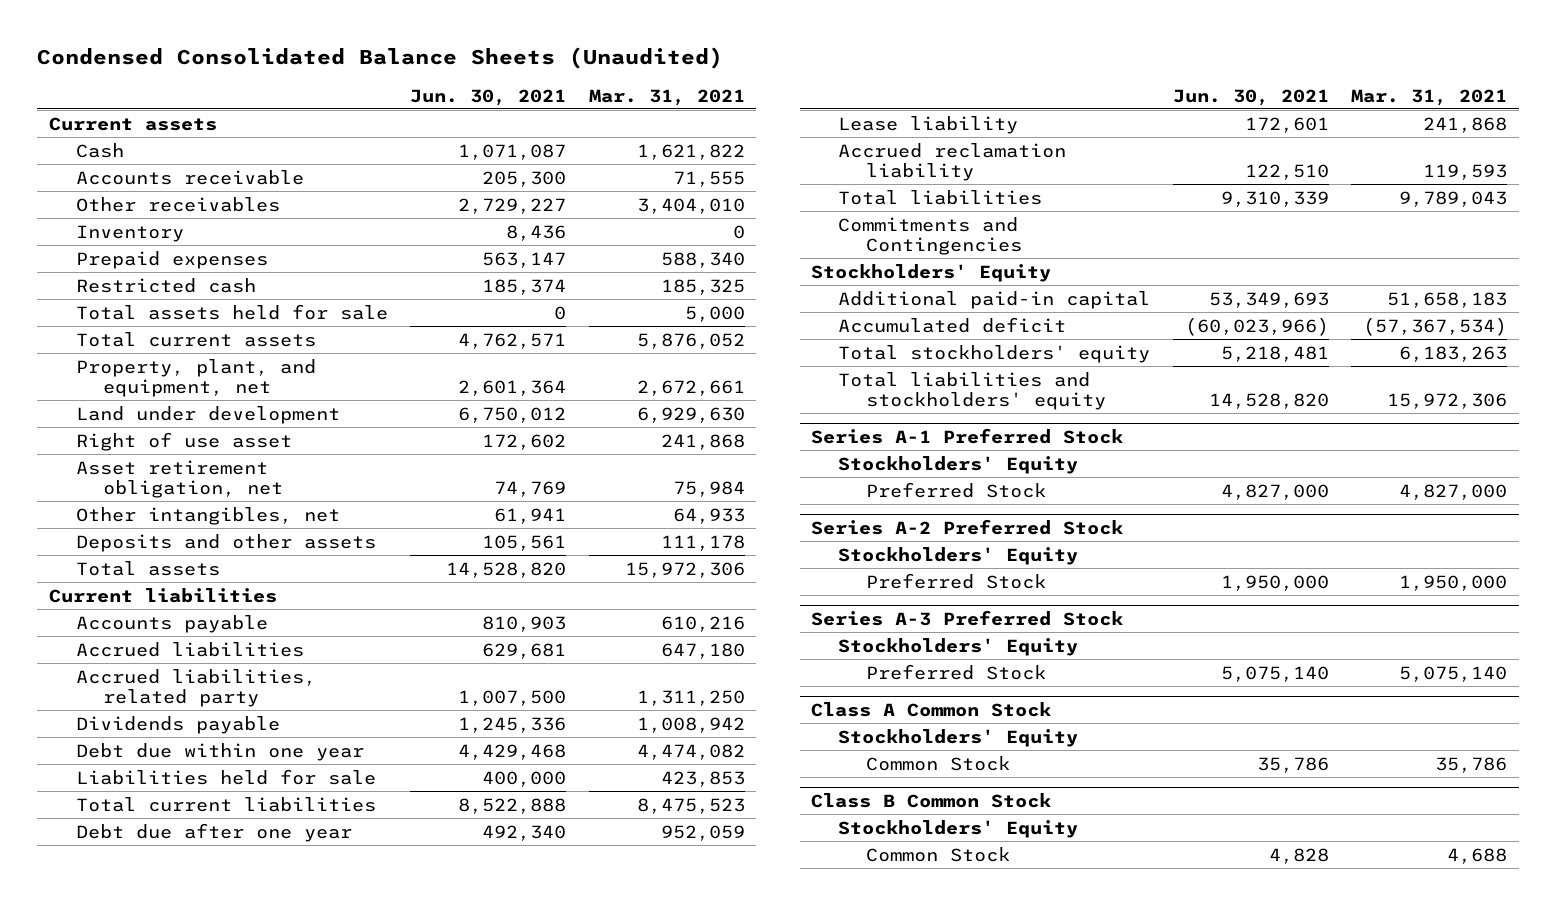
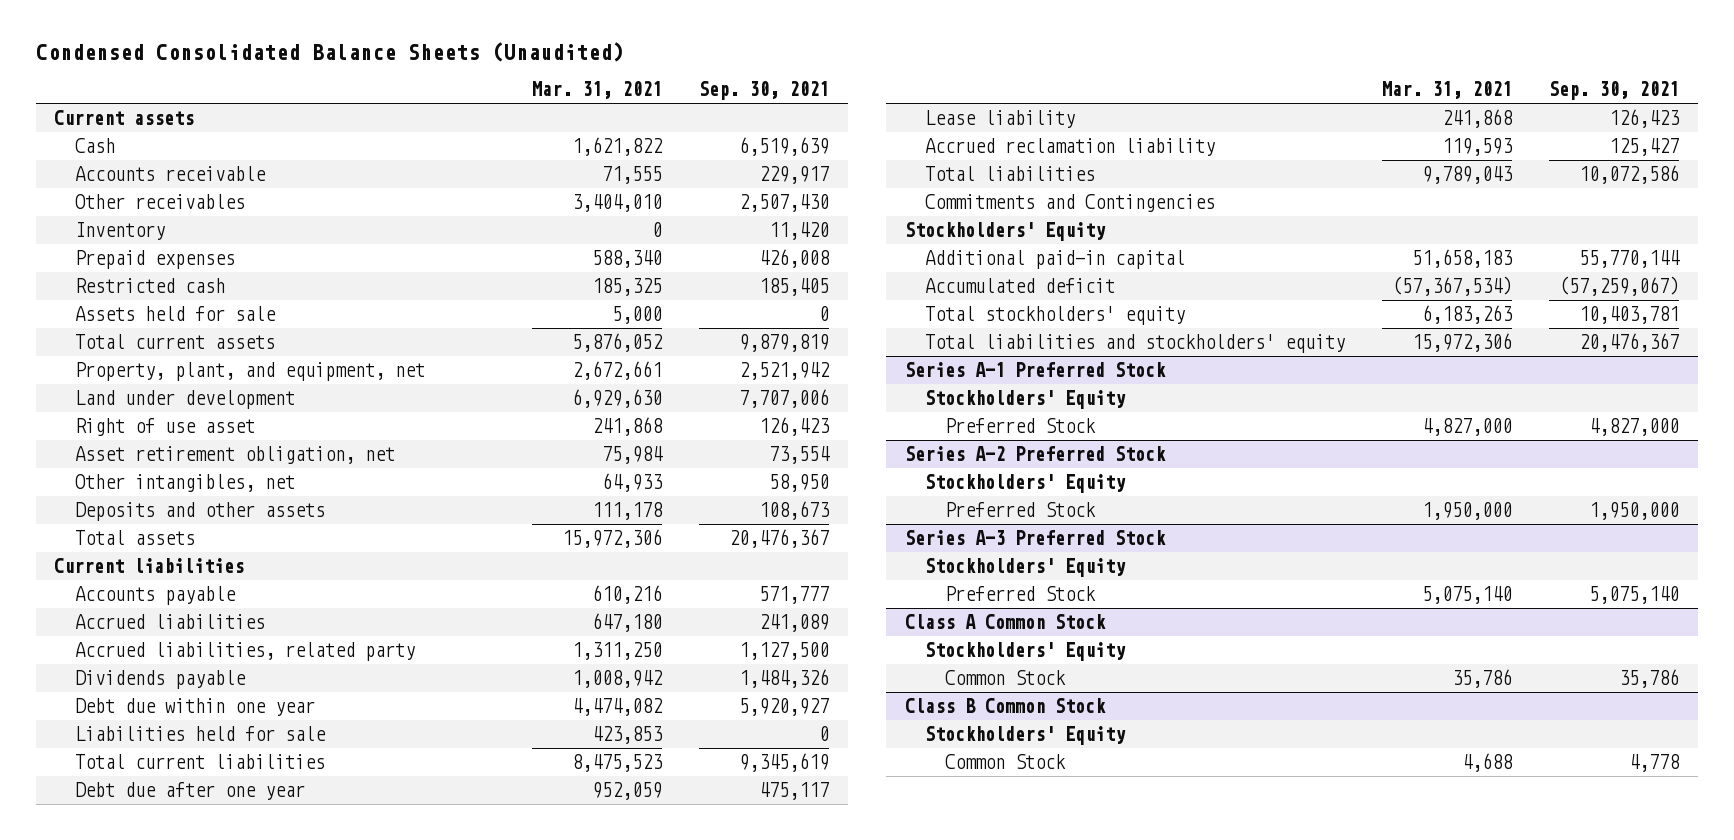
[410,88,567,106] Jun. 30, 2021 -> none
none -> [699,81,830,101] Sep. 30, 2021
[75,303,388,320] Total assets held for sale -> [74,306,276,322] Assets held for sale

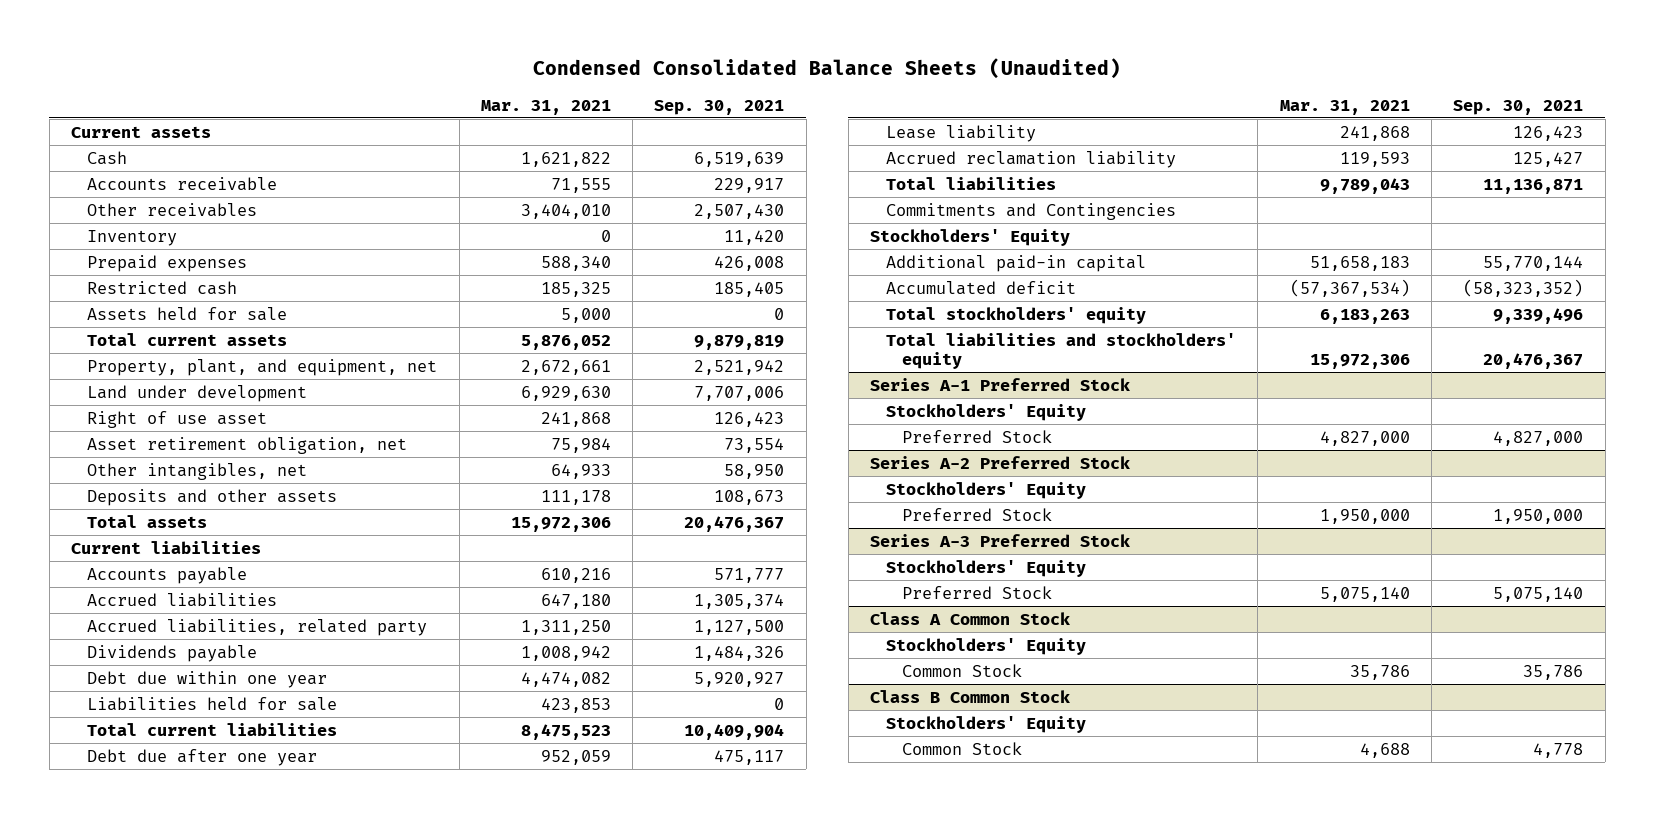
[759,614,830,633] 241,089 -> [694,593,785,609] 1,305,374
[739,753,830,773] 9,345,619 -> [684,723,785,740] 10,409,904
[1579,165,1680,185] 10,072,586 -> [1483,178,1584,194] 11,136,871
[1559,276,1680,297] (57,259,067) -> [1463,278,1584,297] (58,323,352)
[1579,306,1680,325] 10,403,781 -> [1493,307,1584,324] 9,339,496

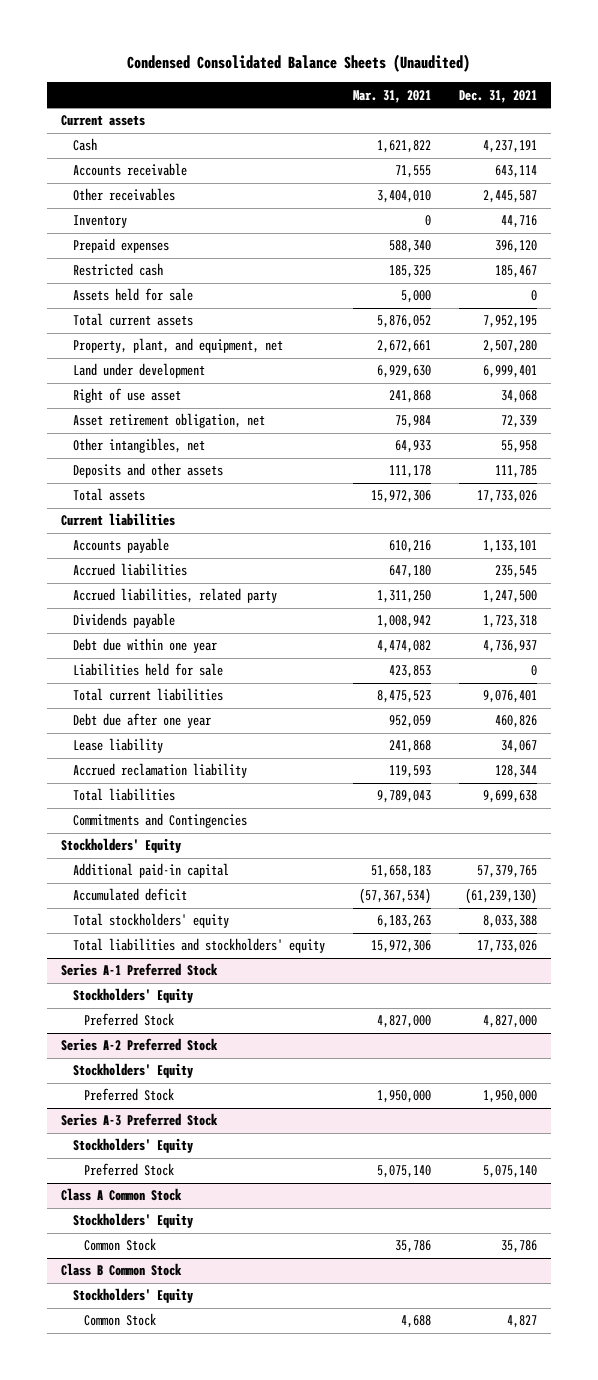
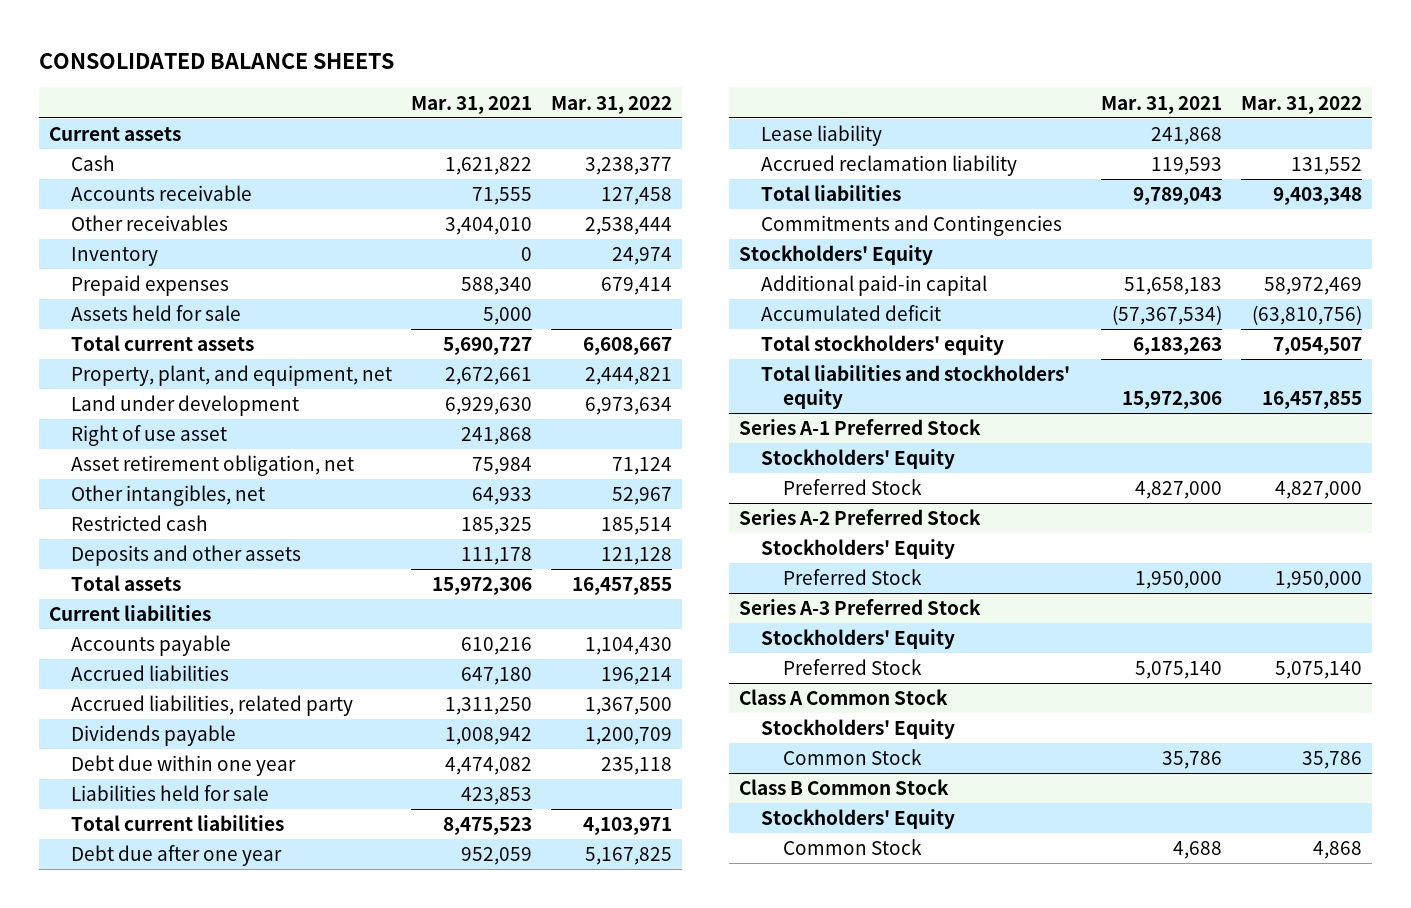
[126,54,470,73] Condensed Consolidated Balance Sheets (Unaudited) -> [39,52,395,69] CONSOLIDATED BALANCE SHEETS
[458,89,537,103] Dec. 31, 2021 -> none
none -> [551,95,673,114] Mar. 31, 2022
[376,315,431,329] 5,876,052 -> [443,337,533,356] 5,690,727
[72,263,163,277] Restricted cash -> [71,515,209,532] Restricted cash

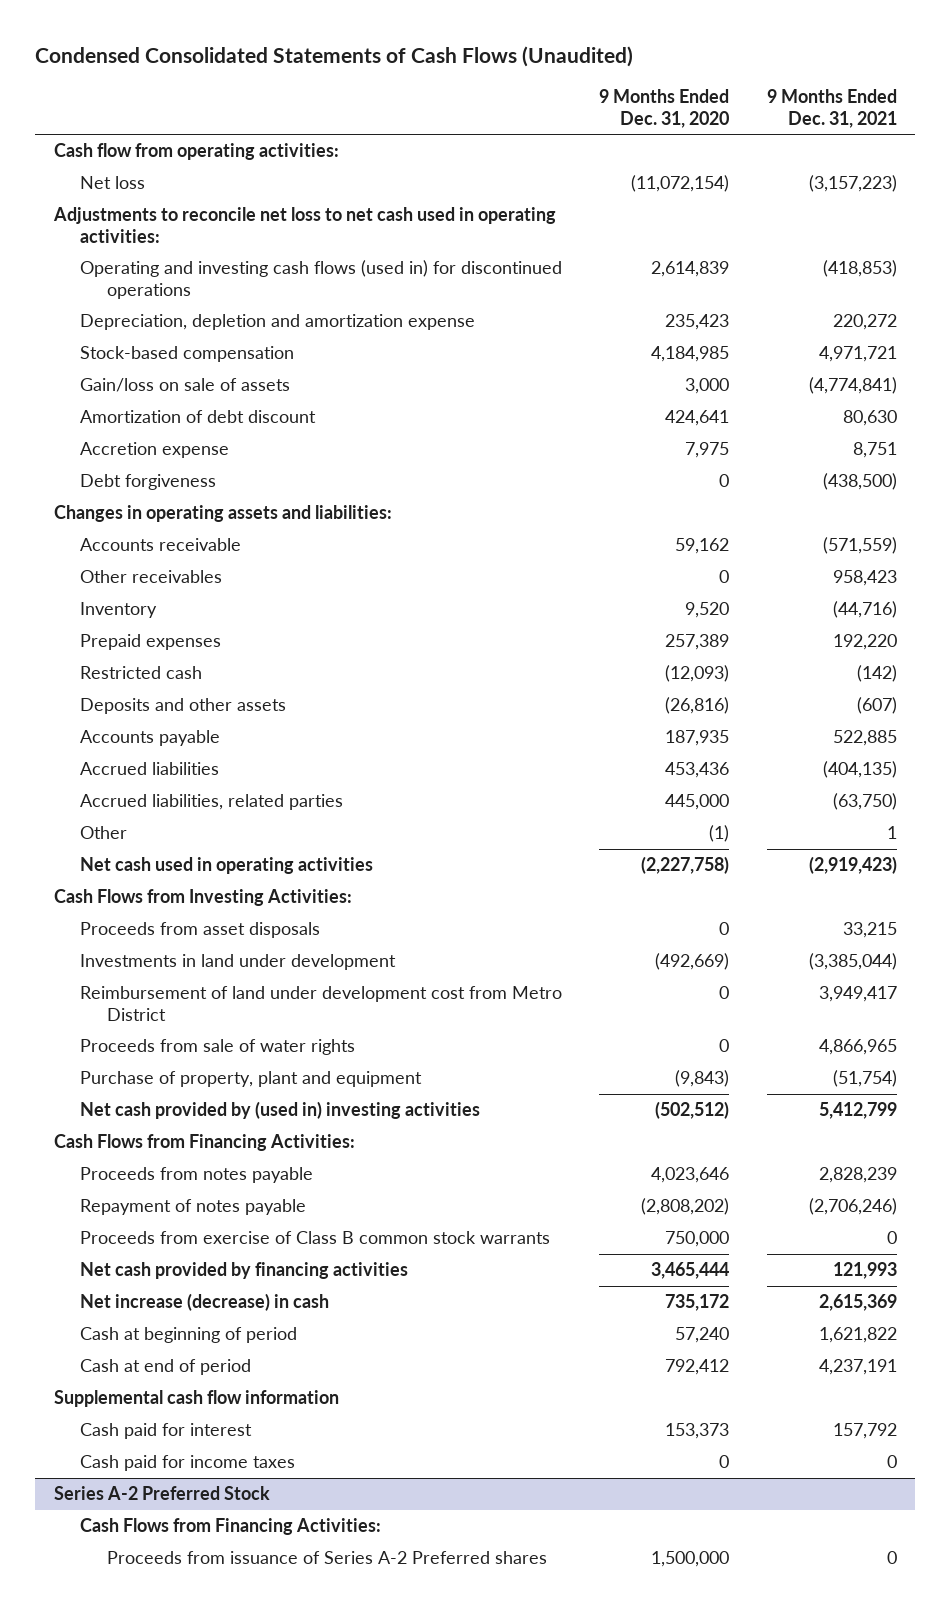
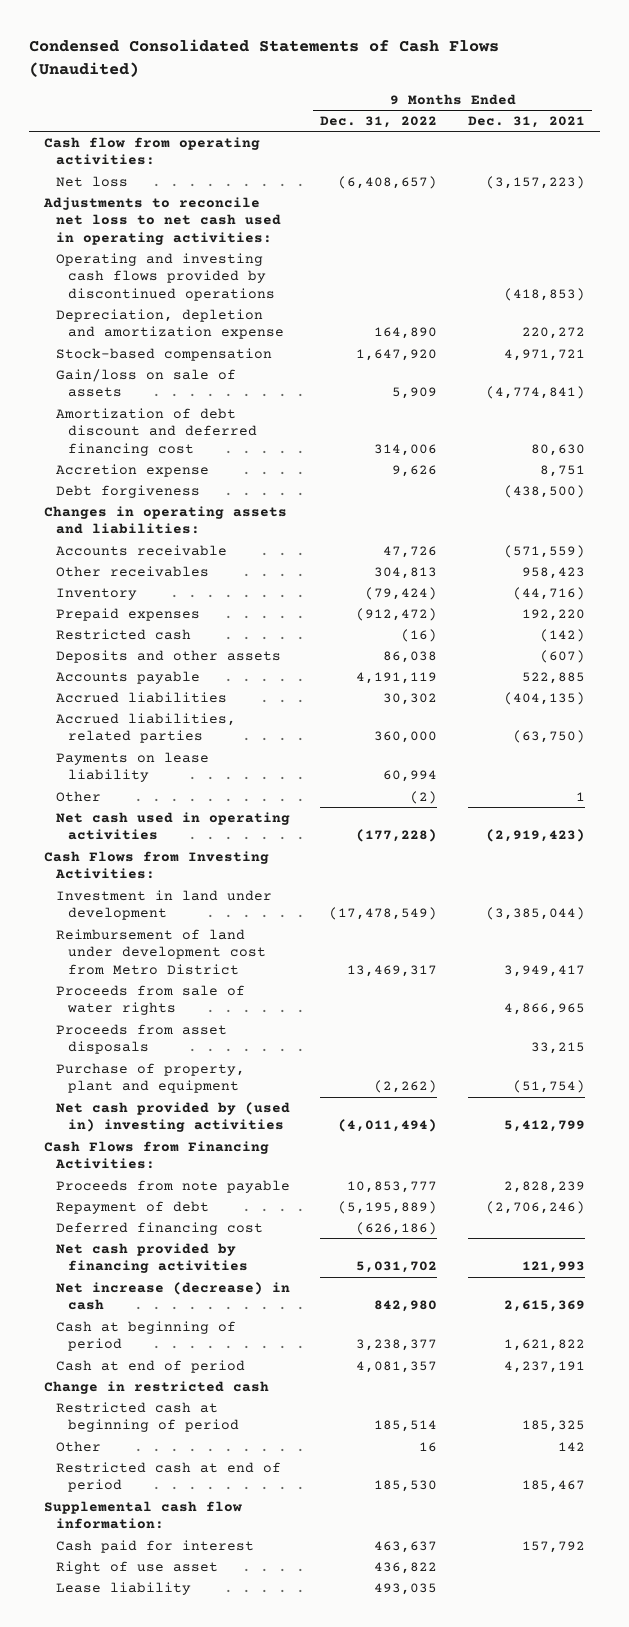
[599,89,730,129] 9 Months Ended Dec. 31, 2020 -> none
none -> [320,116,438,129] Dec. 31, 2022
[80,260,563,299] Operating and investing cash flows (used in) for discontinued operations -> [55,252,276,301] Operating and investing cash flows provided by discontinued operations
[80,410,317,424] Amortization of debt discount -> [55,407,258,456] Amortization of debt discount and deferred financing cost
none -> [55,751,209,783] Payments on lease liability
[80,954,397,971] Investments in land under development -> [55,889,272,921] Investment in land under development
[80,922,321,939] Proceeds from asset disposals -> [55,1023,227,1055] Proceeds from asset disposals
[80,1231,551,1245] Proceeds from exercise of Class B common stock warrants -> none
[80,1167,314,1184] Proceeds from notes payable -> [55,1179,290,1193] Proceeds from note payable
[80,1199,307,1216] Repayment of notes payable -> [55,1200,209,1214] Repayment of debt
none -> [55,1221,263,1235] Deferred financing cost
none -> [43,1380,269,1394] Change in restricted cash
none -> [55,1401,240,1433] Restricted cash at beginning of period
none -> [55,1440,101,1452] Other
none -> [55,1461,281,1493] Restricted cash at end of period
[53,1390,339,1408] Supplemental cash flow information -> [43,1500,242,1530] Supplemental cash flow information:
[80,1455,296,1472] Cash paid for income taxes -> none
[53,1486,270,1501] Series A-2 Preferred Stock -> none
[80,1518,382,1536] Cash Flows from Financing Activities: -> none
[106,1551,547,1565] Proceeds from issuance of Series A-2 Preferred shares -> none
none -> [55,1560,218,1574] Right of use asset
none -> [55,1581,191,1595] Lease liability

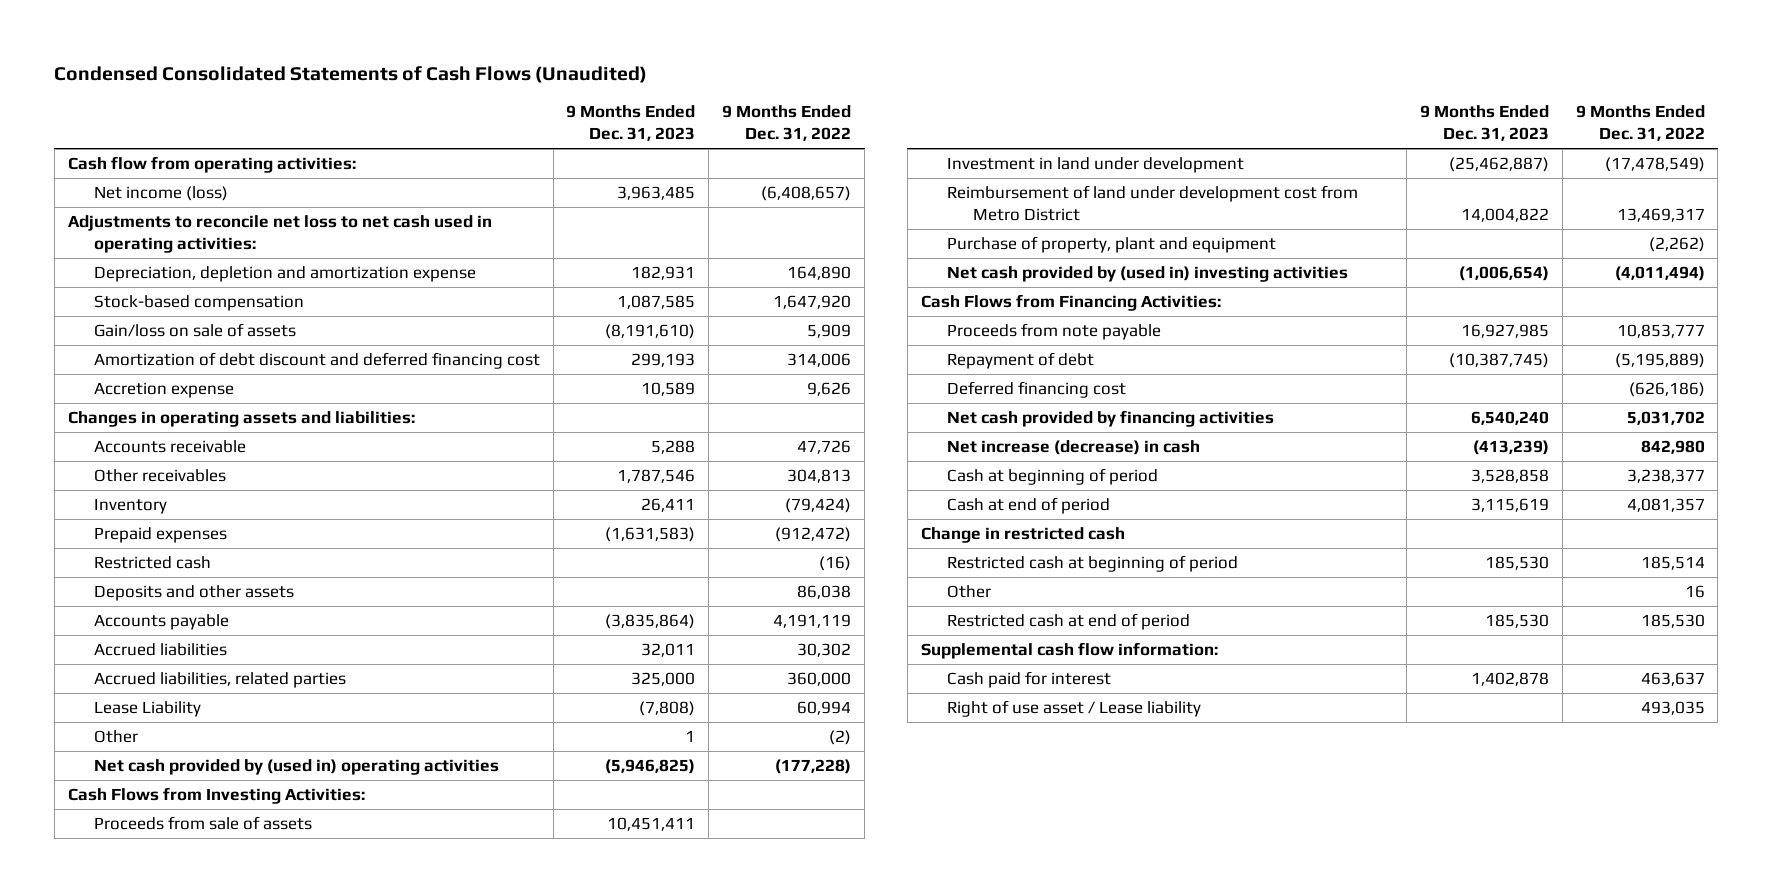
[467,116,585,129] Dec. 31, 2021 -> none
none -> [566,105,696,142] 9 Months Ended Dec. 31, 2023
[55,175,128,187] Net loss -> [93,186,228,202] Net income (loss)
[55,252,276,301] Operating and investing cash flows provided by discontinued operations -> none
[55,484,200,498] Debt forgiveness -> none
[55,751,209,783] Payments on lease liability -> [93,701,201,718] Lease Liability
[55,811,290,841] Net cash used in operating activities -> [93,759,499,776] Net cash provided by (used in) operating activities
none -> [93,816,312,831] Proceeds from sale of assets
[55,984,245,1016] Proceeds from sale of water rights -> none
[55,1023,227,1055] Proceeds from asset disposals -> none
[55,1560,218,1574] Right of use asset -> none
[55,1581,191,1595] Lease liability -> [946,700,1201,718] Right of use asset / Lease liability

